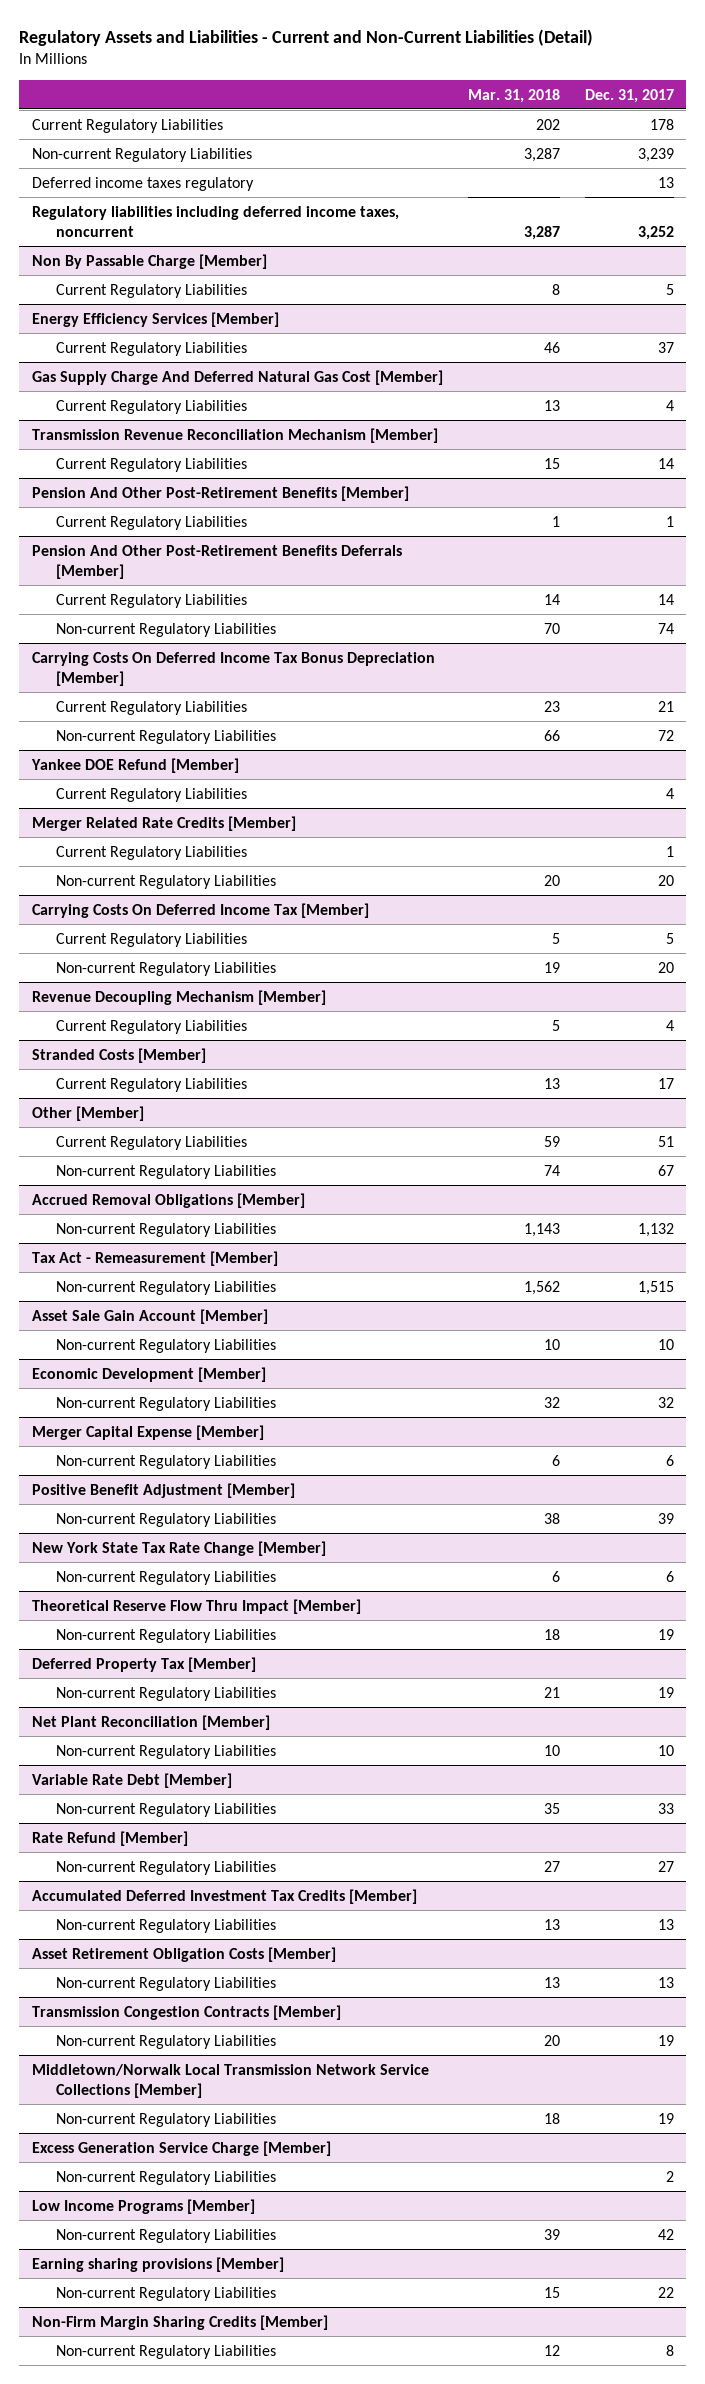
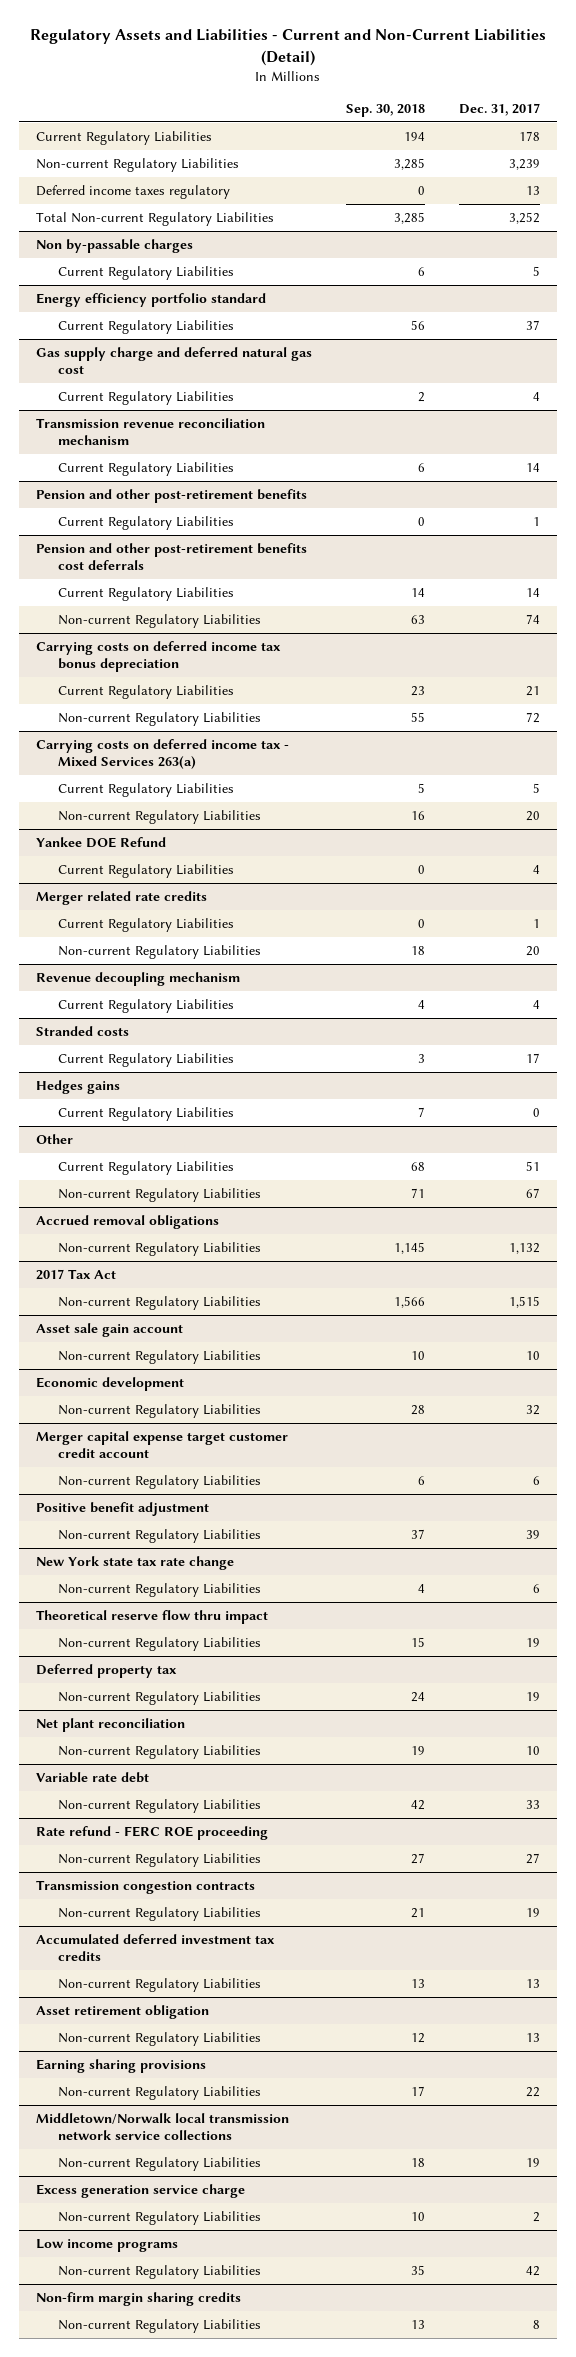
[467,88,560,103] Mar. 31, 2018 -> none
none -> [345,103,425,117] Sep. 30, 2018
[31,205,399,237] Regulatory liabilities including deferred income taxes, noncurrent -> [35,212,274,227] Total Non-current Regulatory Liabilities
[31,253,267,269] Non By Passable Charge [Member] -> [35,239,193,254] Non by-passable charges
[31,311,279,327] Energy Efficiency Services [Member] -> [35,293,266,308] Energy efficiency portfolio standard
[31,369,443,385] Gas Supply Charge And Deferred Natural Gas Cost [Member] -> [35,347,312,375] Gas supply charge and deferred natural gas cost
[31,427,438,443] Transmission Revenue Reconciliation Mechanism [Member] -> [35,418,265,446] Transmission revenue reconciliation mechanism
[31,485,409,501] Pension And Other Post-Retirement Benefits [Member] -> [35,489,307,504] Pension and other post-retirement benefits
[31,544,402,579] Pension And Other Post-Retirement Benefits Deferrals [Member] -> [35,543,307,571] Pension and other post-retirement benefits cost deferrals
[31,651,435,686] Carrying Costs On Deferred Income Tax Bonus Depreciation [Member] -> [35,641,281,673] Carrying costs on deferred income tax bonus depreciation
none -> [35,739,289,770] Carrying costs on deferred income tax - Mixed Services 263(a)
none -> [57,783,234,798] Current Regulatory Liabilities
none -> [57,810,261,825] Non-current Regulatory Liabilities
[30,757,239,773] Yankee DOE Refund [Member] -> [35,837,166,849] Yankee DOE Refund
[31,815,296,831] Merger Related Rate Credits [Member] -> [35,891,207,906] Merger related rate credits
[31,902,369,918] Carrying Costs On Deferred Income Tax [Member] -> none
[55,932,247,947] Current Regulatory Liabilities -> none
[55,961,276,976] Non-current Regulatory Liabilities -> none
[31,989,326,1005] Revenue Decoupling Mechanism [Member] -> [35,972,240,987] Revenue decoupling mechanism
[31,1047,206,1063] Stranded Costs [Member] -> [35,1026,129,1037] Stranded costs
none -> [35,1080,120,1095] Hedges gains
none -> [57,1107,234,1122] Current Regulatory Liabilities
[31,1105,144,1121] Other [Member] -> [35,1134,73,1145] Other
[31,1192,305,1208] Accrued Removal Obligations [Member] -> [35,1215,219,1230] Accrued removal obligations
[31,1250,278,1266] Tax Act - Remeasurement [Member] -> none
none -> [35,1269,116,1281] 2017 Tax Act
[31,1308,268,1324] Asset Sale Gain Account [Member] -> [35,1323,183,1338] Asset sale gain account
[31,1366,266,1382] Economic Development [Member] -> [35,1377,184,1392] Economic development
[31,1424,264,1440] Merger Capital Expense [Member] -> [35,1431,288,1459] Merger capital expense target customer credit account
[31,1482,295,1498] Positive Benefit Adjustment [Member] -> [35,1502,209,1517] Positive benefit adjustment
[31,1540,326,1556] New York State Tax Rate Change [Member] -> [35,1556,234,1571] New York state tax rate change
[31,1598,361,1614] Theoretical Reserve Flow Thru Impact [Member] -> [35,1610,268,1625] Theoretical reserve flow thru impact
[31,1656,256,1672] Deferred Property Tax [Member] -> [35,1664,177,1679] Deferred property tax
[31,1714,270,1730] Net Plant Reconciliation [Member] -> [35,1718,185,1733] Net plant reconciliation
[31,1772,232,1788] Variable Rate Debt [Member] -> [35,1772,149,1784] Variable rate debt
[31,1830,188,1846] Rate Refund [Member] -> [35,1826,268,1841] Rate refund - FERC ROE proceeding
none -> [35,1880,255,1895] Transmission congestion contracts
none -> [57,1907,261,1922] Non-current Regulatory Liabilities
[31,1888,417,1904] Accumulated Deferred Investment Tax Credits [Member] -> [35,1934,275,1962] Accumulated deferred investment tax credits
[31,1946,336,1962] Asset Retirement Obligation Costs [Member] -> [35,2005,209,2020] Asset retirement obligation
[31,2004,341,2020] Transmission Congestion Contracts [Member] -> none
none -> [35,2059,206,2074] Earning sharing provisions
[657,2034,674,2046] 19 -> [526,2087,541,2098] 22
[31,2063,429,2098] Middletown/Norwalk Local Transmission Network Service Collections [Member] -> [35,2113,289,2141] Middletown/Norwalk local transmission network service collections
[31,2140,331,2156] Excess Generation Service Charge [Member] -> [35,2184,245,2199] Excess generation service charge
[31,2198,255,2214] Low Income Programs [Member] -> [35,2239,178,2253] Low income programs
[31,2256,284,2272] Earning sharing provisions [Member] -> none
[55,2286,276,2301] Non-current Regulatory Liabilities -> none
[31,2314,328,2330] Non-Firm Margin Sharing Credits [Member] -> [35,2292,241,2307] Non-firm margin sharing credits

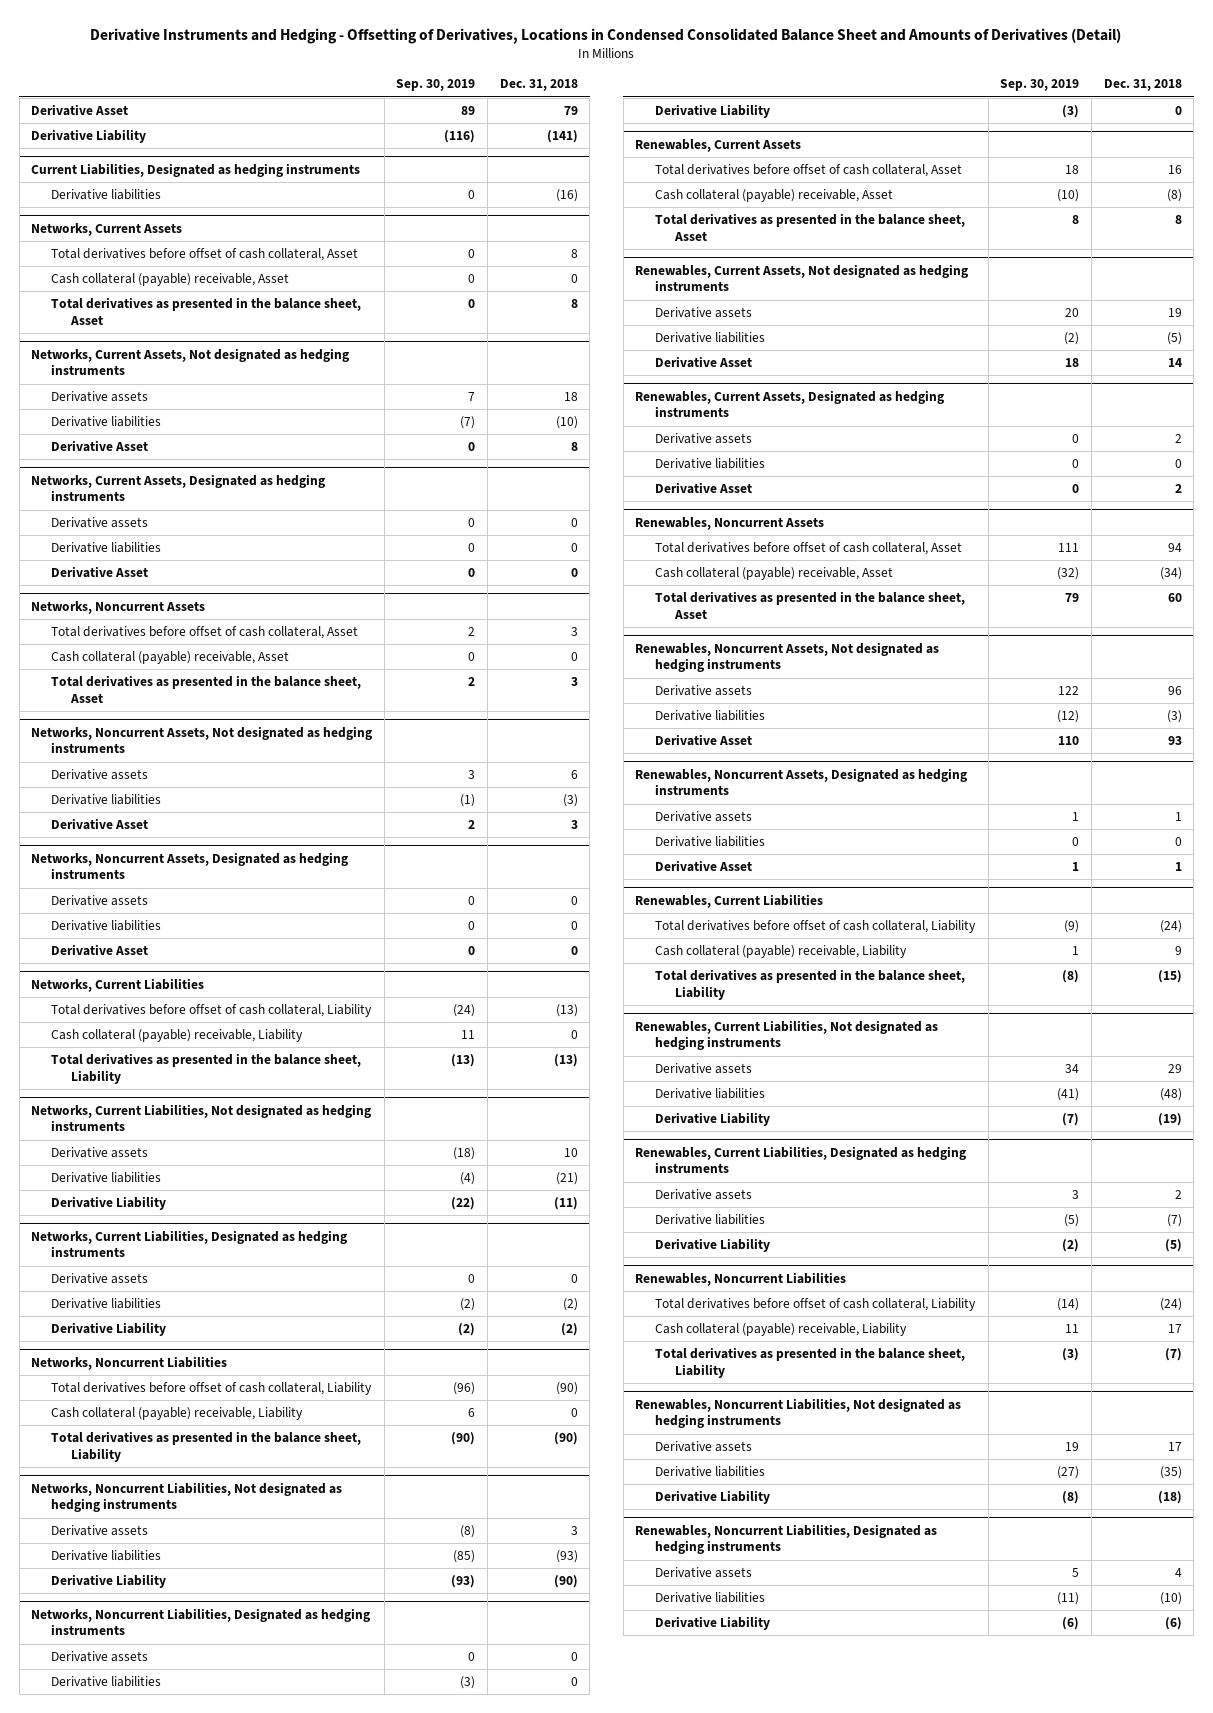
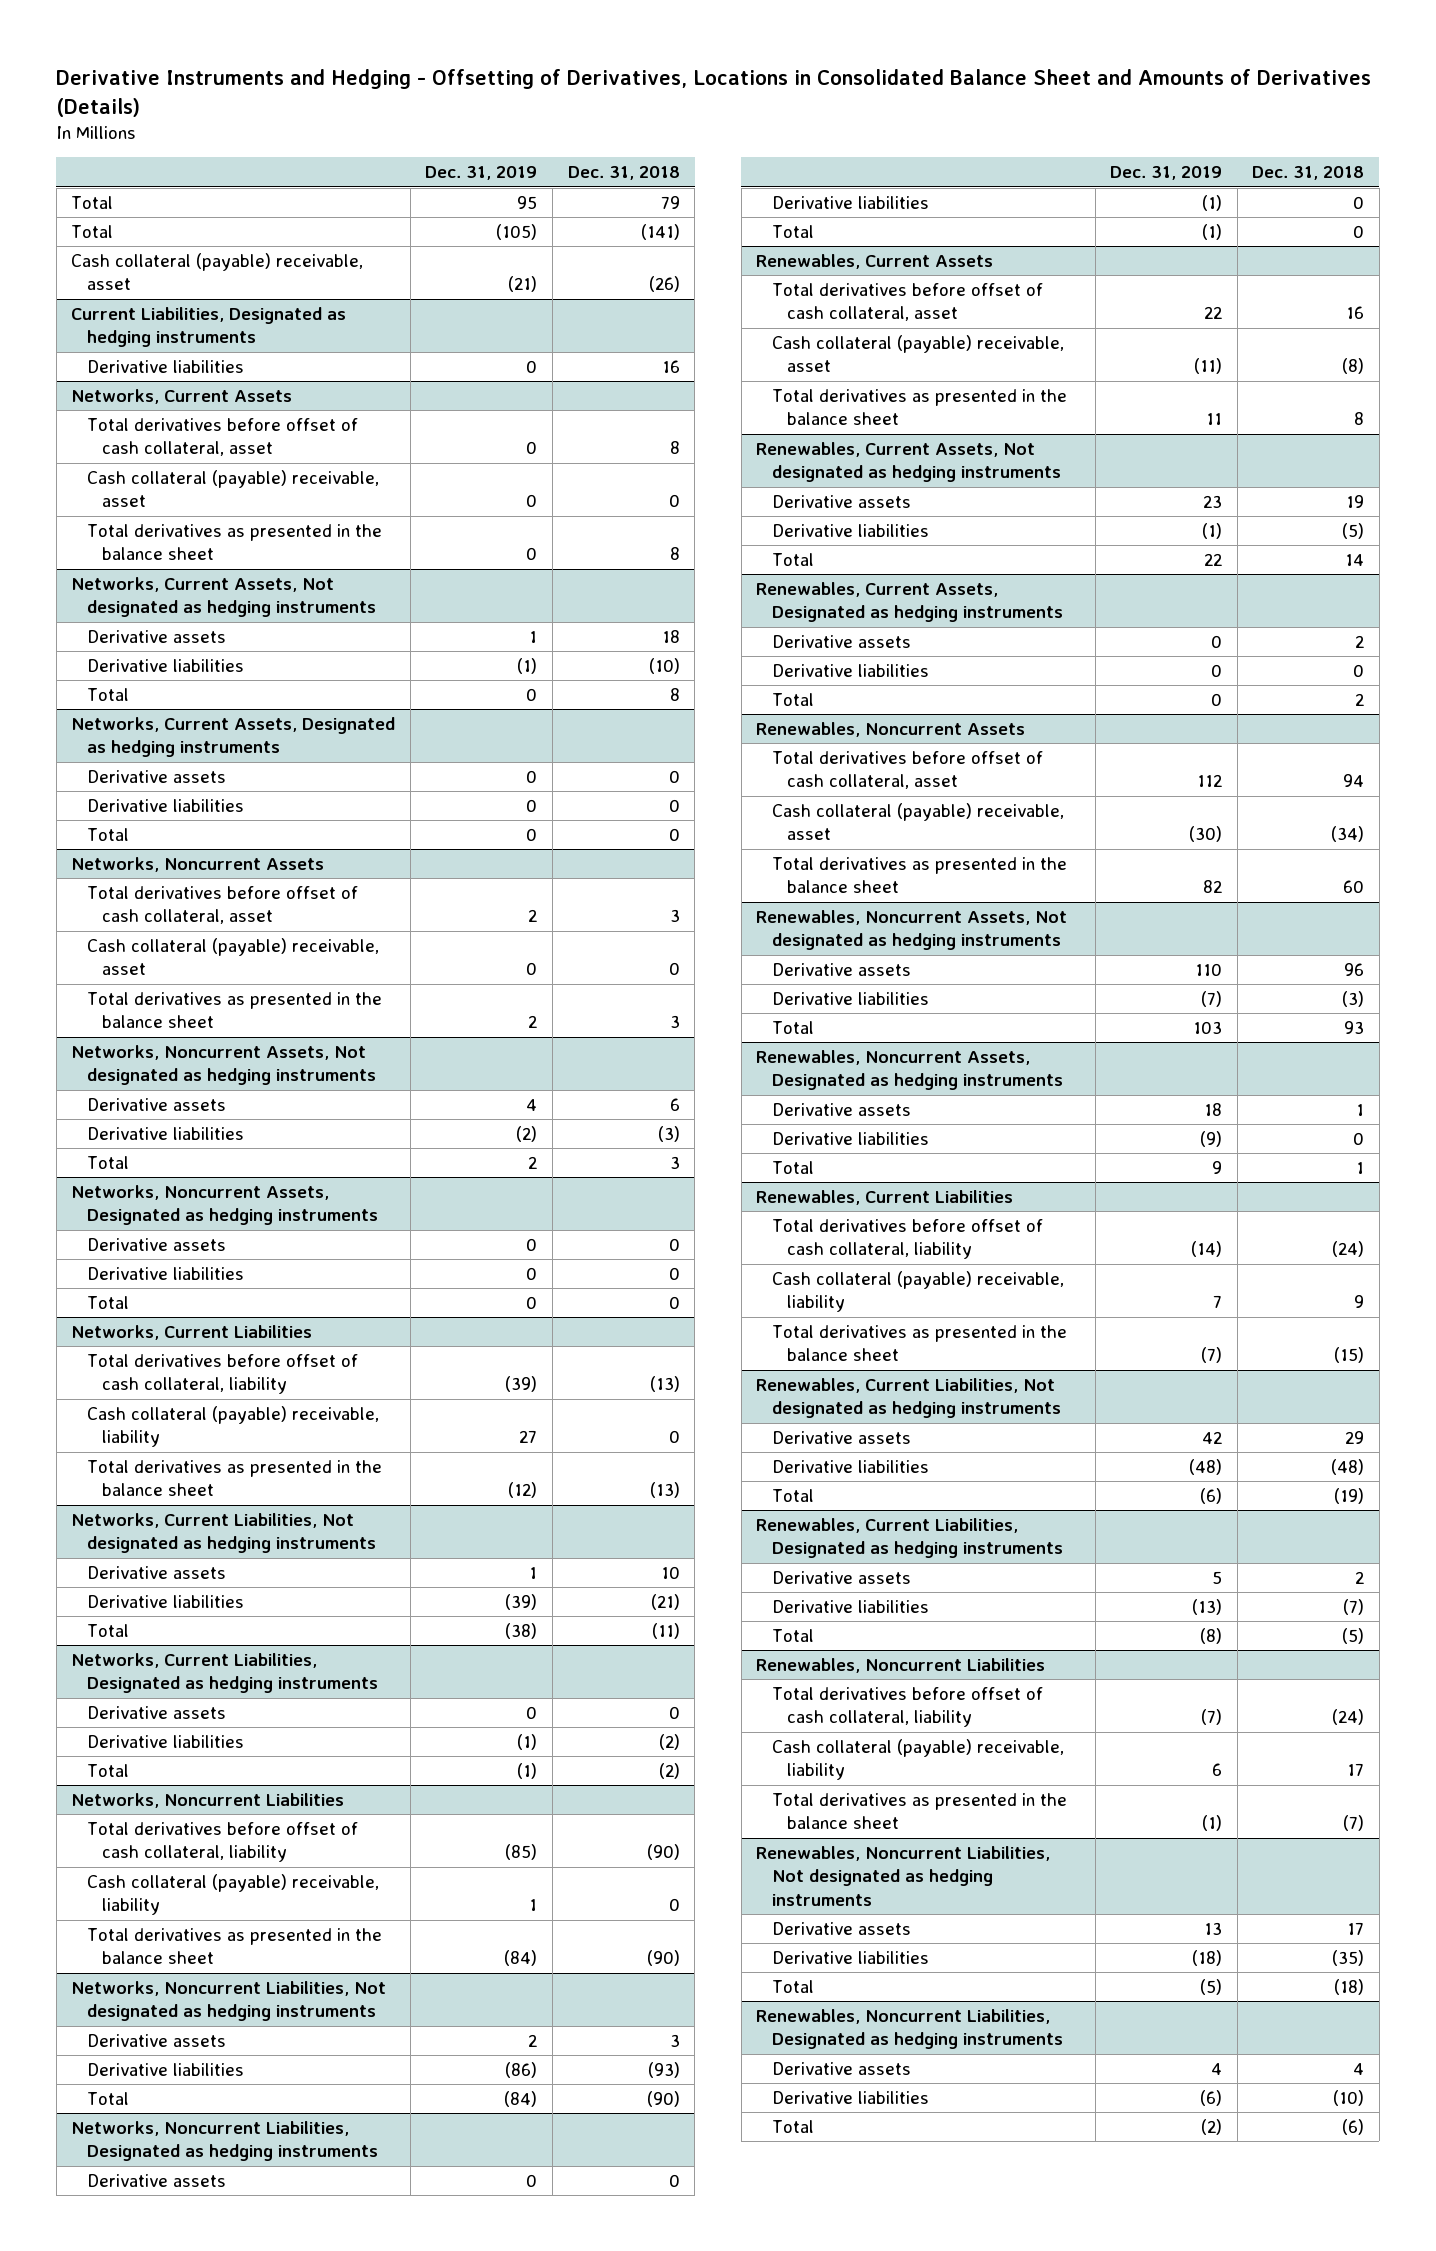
[90,27,1122,44] Derivative Instruments and Hedging - Offsetting of Derivatives, Locations in Condensed Consolidated Balance Sheet and Amounts of Derivatives (Detail) -> [56,69,1372,117] Derivative Instruments and Hedging - Offsetting of Derivatives, Locations in Consolidated Balance Sheet and Amounts of Derivatives (Details)
[396,79,476,92] Sep. 30, 2019 -> none
none -> [425,166,538,181] Dec. 31, 2019
[31,104,129,117] Derivative Asset -> [71,195,114,209] Total
[31,129,147,144] Derivative Liability -> [71,224,114,238] Total
none -> [71,252,364,291] Cash collateral (payable) receivable, asset
[555,189,578,203] (16) -> [661,359,680,373] 16
[51,248,359,262] Total derivatives before offset of cash collateral, Asset -> [86,417,358,457] Total derivatives before offset of cash collateral, asset
[51,273,290,287] Cash collateral (payable) receivable, Asset -> [86,469,379,508] Cash collateral (payable) receivable, asset
[51,297,362,326] Total derivatives as presented in the balance sheet, Asset -> [86,523,382,561] Total derivatives as presented in the balance sheet
[51,440,149,453] Derivative Asset -> [86,687,129,701] Total
[51,566,149,579] Derivative Asset -> [86,827,129,841] Total
[51,626,359,640] Total derivatives before offset of cash collateral, Asset -> [86,885,358,925] Total derivatives before offset of cash collateral, asset
[51,651,290,665] Cash collateral (payable) receivable, Asset -> [86,937,379,976] Cash collateral (payable) receivable, asset
[51,675,362,704] Total derivatives as presented in the balance sheet, Asset -> [86,991,382,1029] Total derivatives as presented in the balance sheet
[51,818,149,831] Derivative Asset -> [86,1155,129,1169] Total
[51,944,149,957] Derivative Asset -> [86,1295,129,1309] Total
[51,1004,373,1018] Total derivatives before offset of cash collateral, Liability -> [86,1353,358,1395] Total derivatives before offset of cash collateral, liability
[51,1029,304,1043] Cash collateral (payable) receivable, Liability -> [86,1405,379,1448] Cash collateral (payable) receivable, liability
[51,1053,362,1085] Total derivatives as presented in the balance sheet, Liability -> [86,1459,382,1497] Total derivatives as presented in the balance sheet
[51,1196,167,1211] Derivative Liability -> [86,1623,129,1637] Total
[51,1322,167,1337] Derivative Liability -> [86,1763,129,1777] Total
[51,1382,373,1396] Total derivatives before offset of cash collateral, Liability -> [86,1821,358,1863] Total derivatives before offset of cash collateral, liability
[51,1407,304,1421] Cash collateral (payable) receivable, Liability -> [86,1873,379,1916] Cash collateral (payable) receivable, liability
[51,1431,362,1463] Total derivatives as presented in the balance sheet, Liability -> [86,1927,382,1965] Total derivatives as presented in the balance sheet
[51,1574,167,1589] Derivative Liability -> [86,2091,129,2105] Total
[655,104,771,119] Derivative Liability -> [771,224,814,238] Total
[655,164,963,178] Total derivatives before offset of cash collateral, Asset -> [771,282,1043,322] Total derivatives before offset of cash collateral, asset
[655,189,894,203] Cash collateral (payable) receivable, Asset -> [771,334,1064,373] Cash collateral (payable) receivable, asset
[655,213,966,242] Total derivatives as presented in the balance sheet, Asset -> [771,388,1067,426] Total derivatives as presented in the balance sheet
[655,356,753,369] Derivative Asset -> [771,552,814,566] Total
[655,482,753,495] Derivative Asset -> [771,692,814,706] Total
[655,542,963,556] Total derivatives before offset of cash collateral, Asset -> [771,750,1043,790] Total derivatives before offset of cash collateral, asset
[655,567,894,581] Cash collateral (payable) receivable, Asset -> [771,802,1064,841] Cash collateral (payable) receivable, asset
[655,591,966,620] Total derivatives as presented in the balance sheet, Asset -> [771,856,1067,894] Total derivatives as presented in the balance sheet
[655,734,753,747] Derivative Asset -> [771,1020,814,1034] Total
[655,860,753,873] Derivative Asset -> [771,1160,814,1174] Total
[655,920,977,934] Total derivatives before offset of cash collateral, Liability -> [771,1218,1043,1260] Total derivatives before offset of cash collateral, liability
[655,945,908,959] Cash collateral (payable) receivable, Liability -> [771,1270,1064,1313] Cash collateral (payable) receivable, liability
[655,969,966,1001] Total derivatives as presented in the balance sheet, Liability -> [771,1324,1067,1362] Total derivatives as presented in the balance sheet
[655,1112,771,1127] Derivative Liability -> [771,1488,814,1502] Total
[655,1238,771,1253] Derivative Liability -> [771,1628,814,1642] Total
[655,1298,977,1312] Total derivatives before offset of cash collateral, Liability -> [771,1686,1043,1728] Total derivatives before offset of cash collateral, liability
[655,1323,908,1337] Cash collateral (payable) receivable, Liability -> [771,1738,1064,1781] Cash collateral (payable) receivable, liability
[655,1347,966,1379] Total derivatives as presented in the balance sheet, Liability -> [771,1792,1067,1830] Total derivatives as presented in the balance sheet
[655,1490,771,1505] Derivative Liability -> [771,1979,814,1993] Total
[655,1616,771,1631] Derivative Liability -> [771,2119,814,2133] Total

